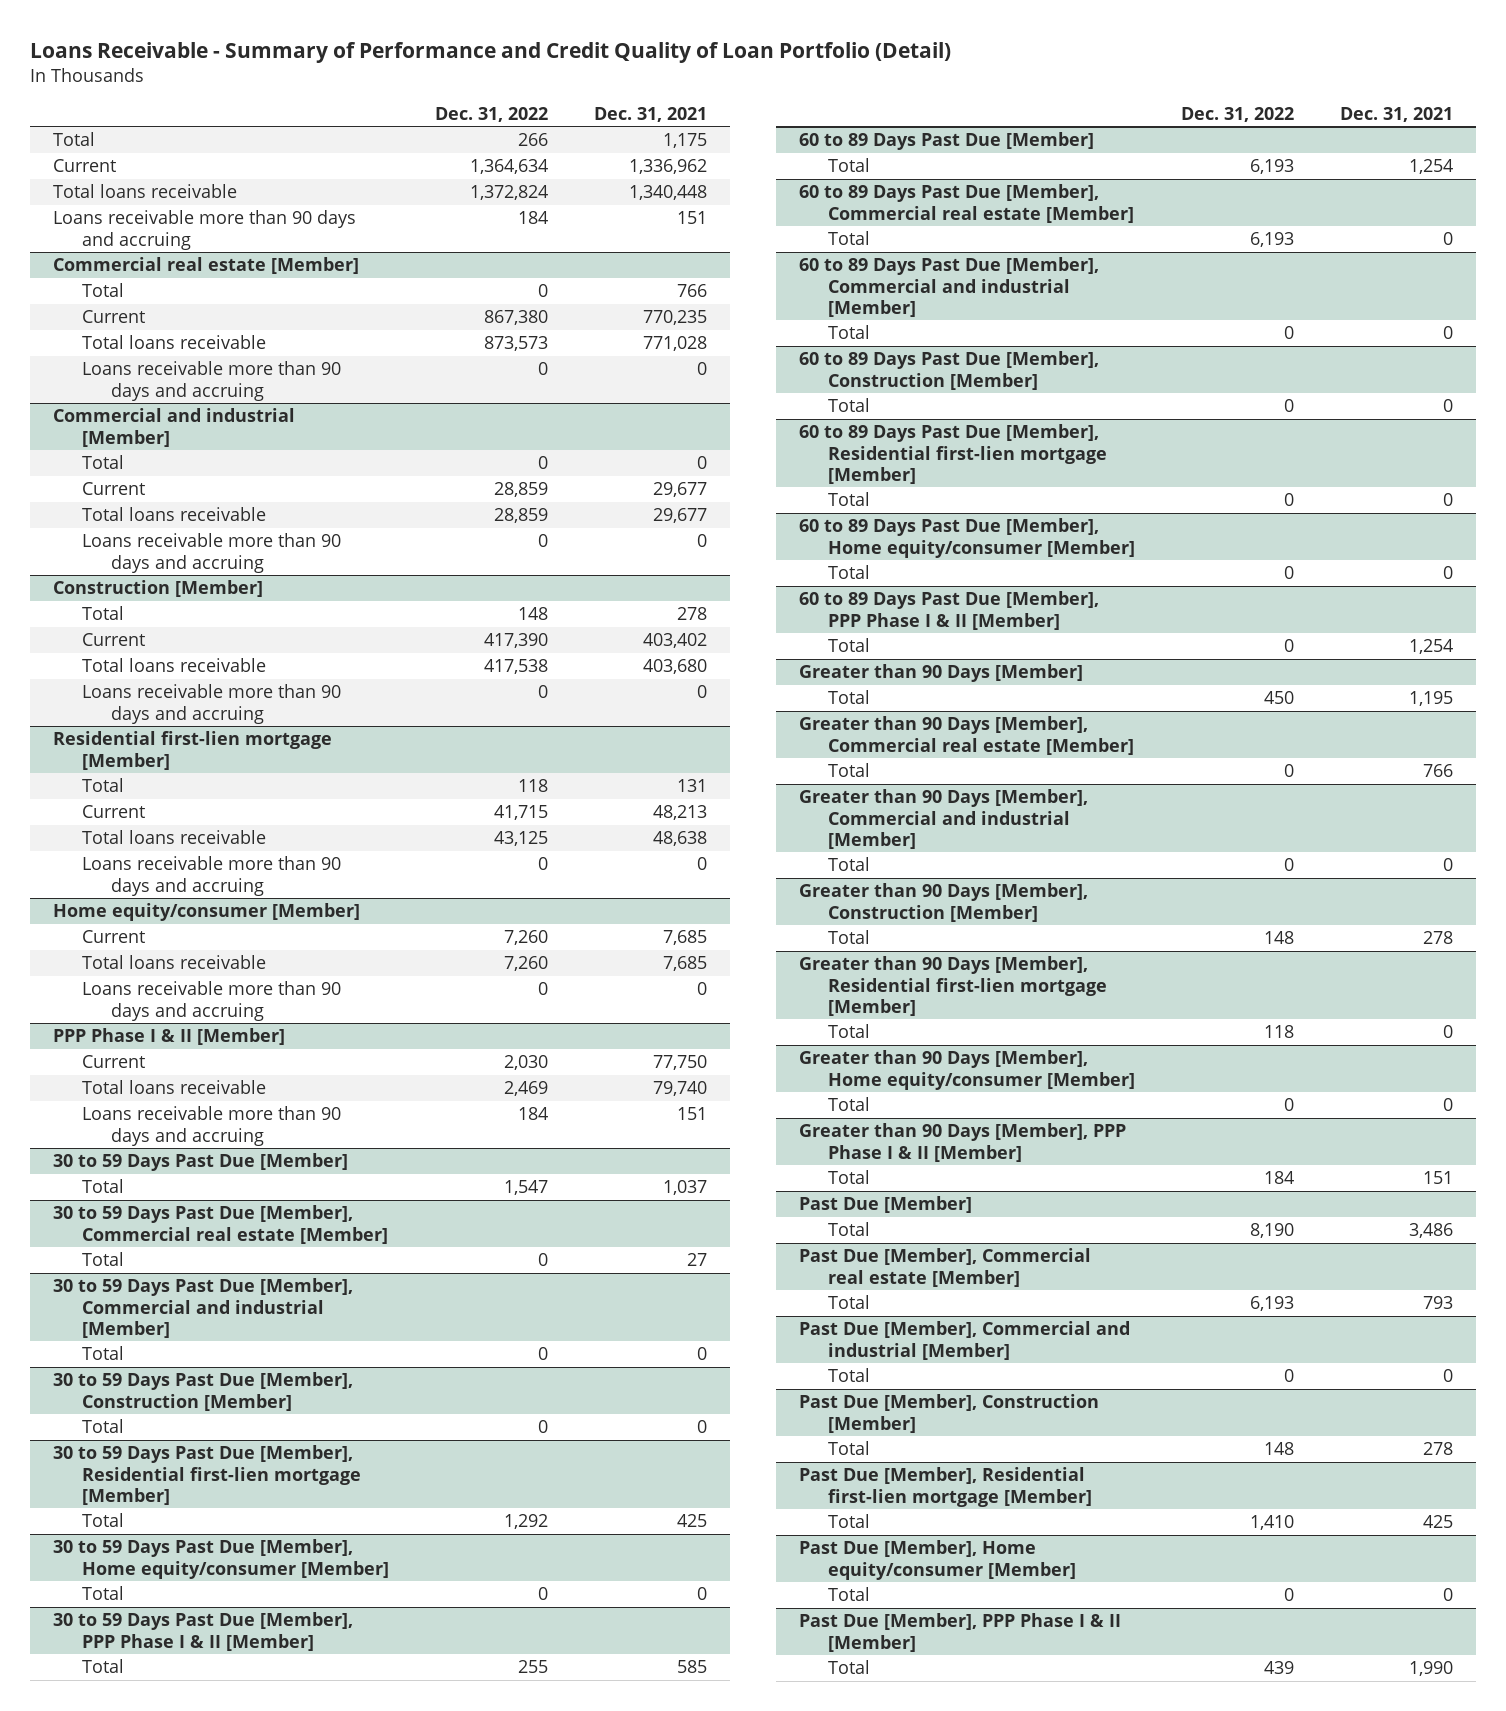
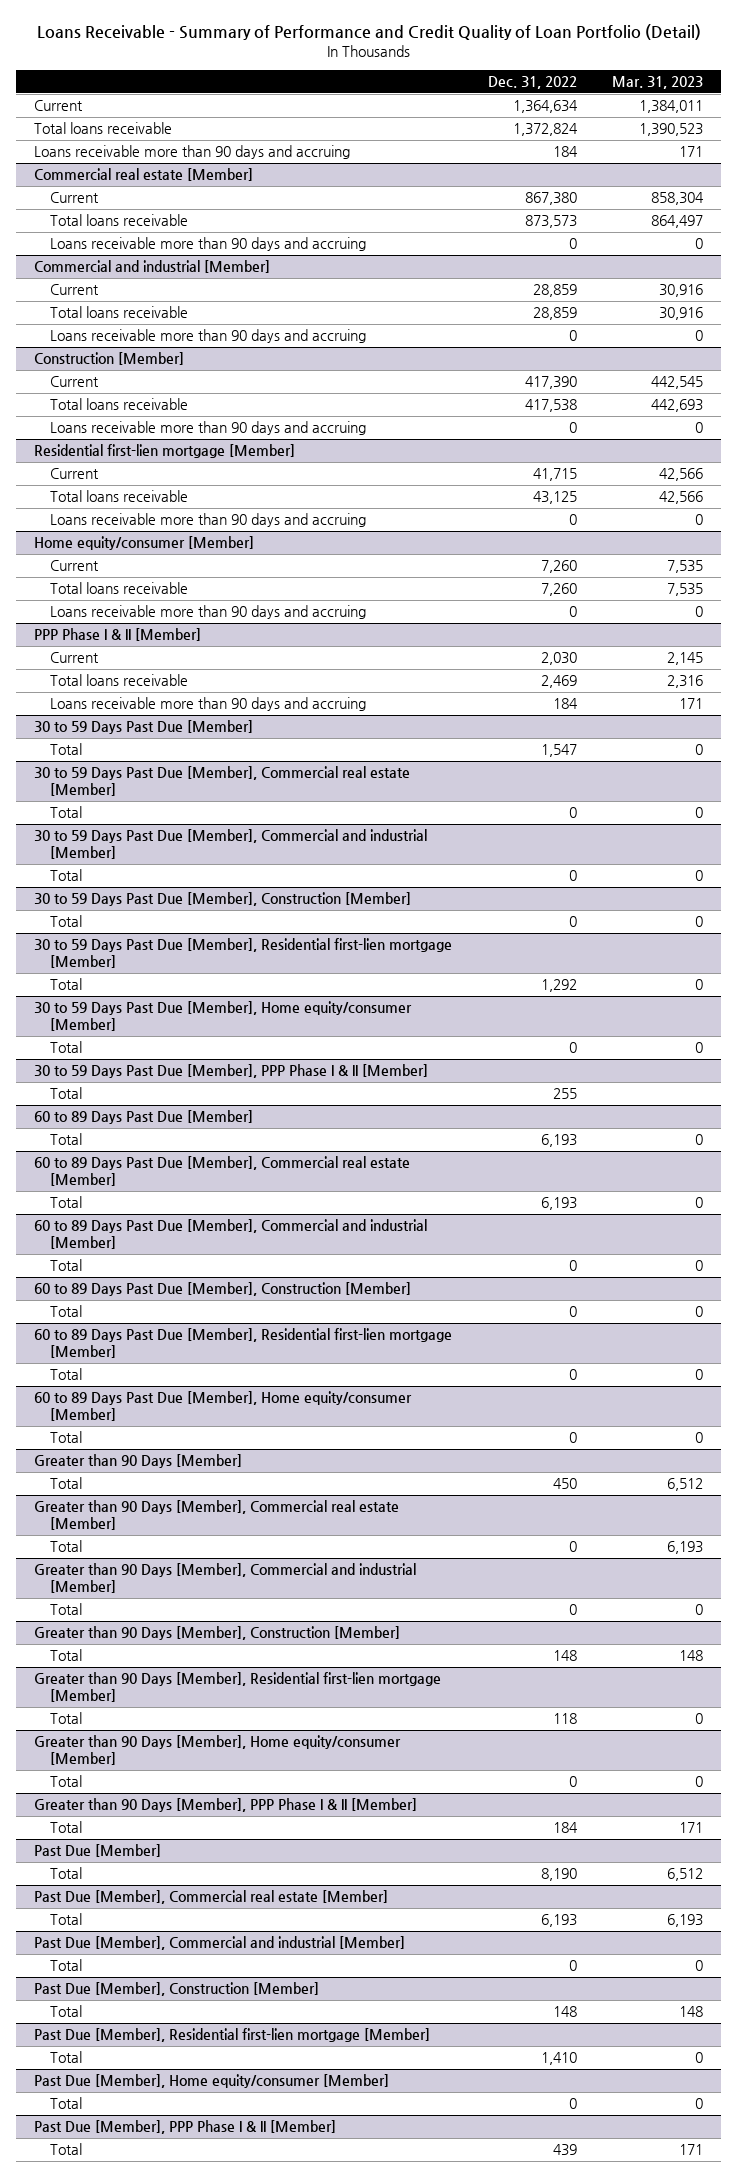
[594,106,708,122] Dec. 31, 2021 -> none
none -> [612,75,704,89] Mar. 31, 2023
[53,132,96,147] Total -> none
[81,283,124,298] Total -> none
[81,455,124,470] Total -> none
[81,606,124,621] Total -> none
[81,778,124,793] Total -> none
[798,591,1099,630] 60 to 89 Days Past Due [Member], PPP Phase I & II [Member] -> none
[827,638,870,653] Total -> none

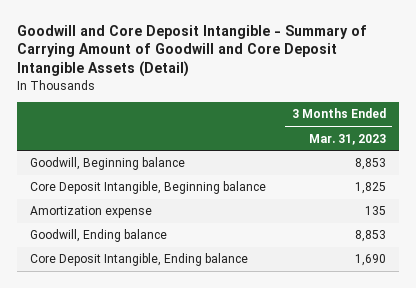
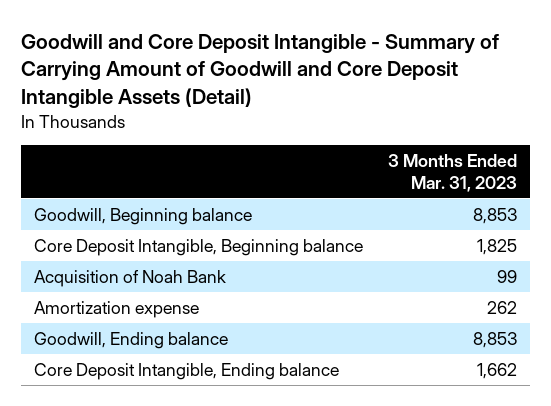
none -> [33,269,226,287] Acquisition of Noah Bank
[364,206,386,216] 135 -> [486,300,517,314] 262
[354,254,386,267] 1,690 -> [476,362,517,379] 1,662

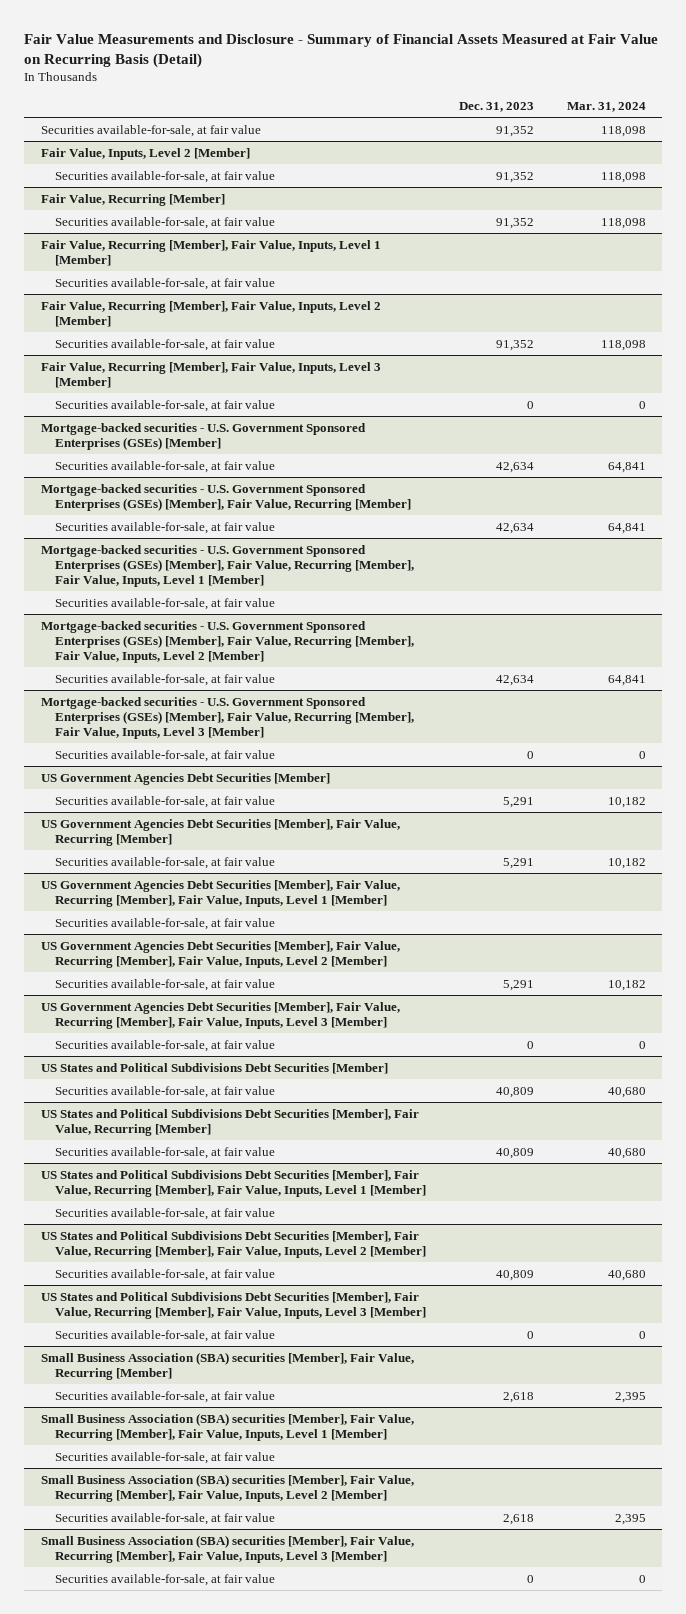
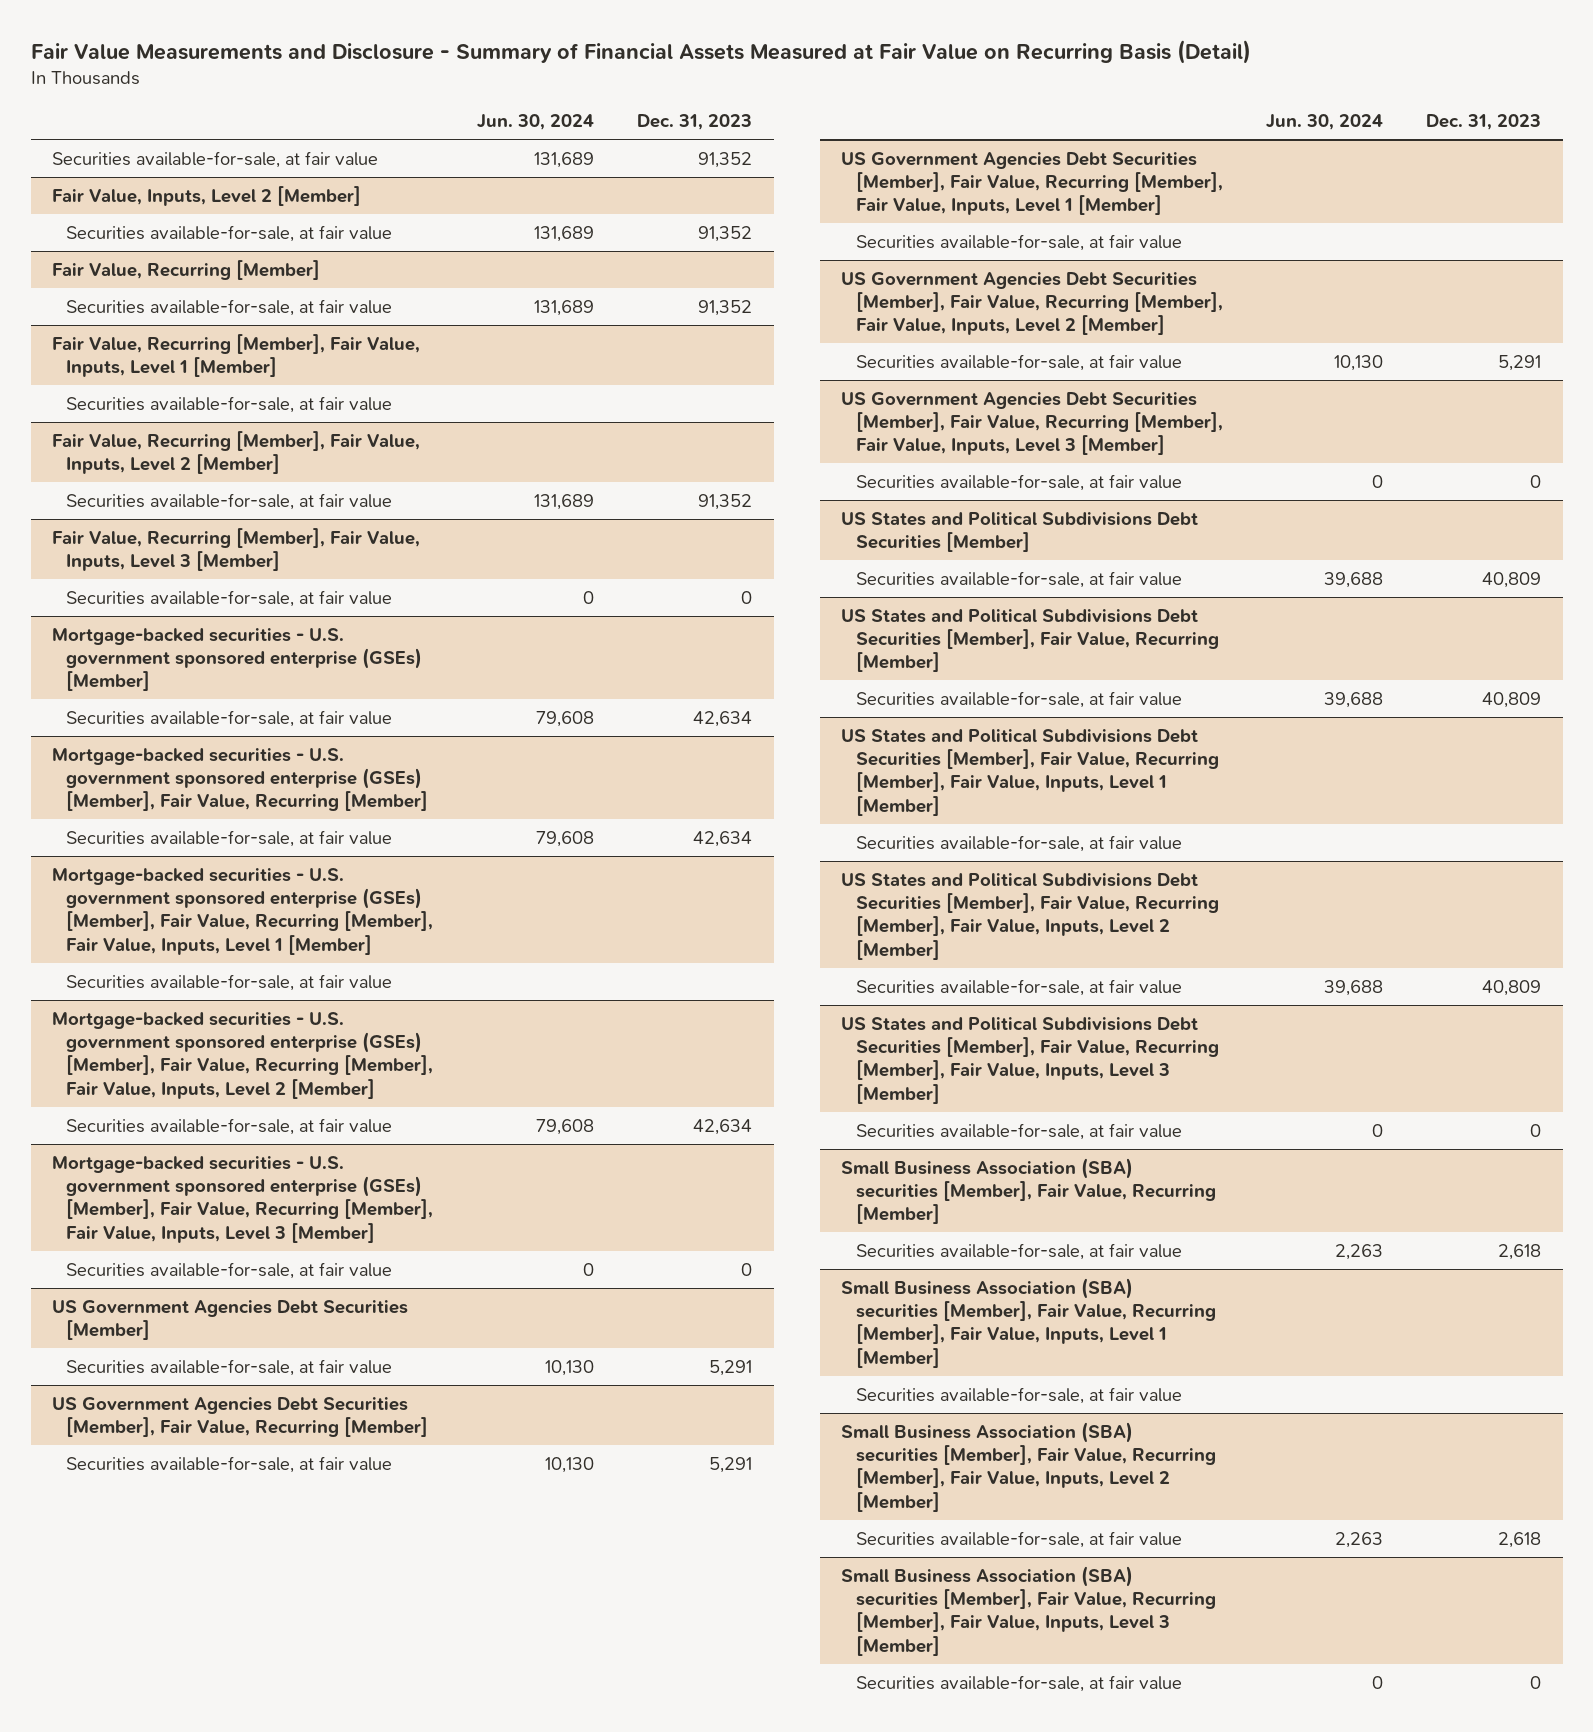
[566,101,646,112] Mar. 31, 2024 -> none
none -> [476,114,594,131] Jun. 30, 2024
[40,422,366,450] Mortgage-backed securities - U.S. Government Sponsored Enterprises (GSEs) [Member] -> [52,627,423,692] Mortgage-backed securities - U.S. government sponsored enterprise (GSEs) [Member]
[40,483,411,511] Mortgage-backed securities - U.S. Government Sponsored Enterprises (GSEs) [Member], Fair Value, Recurring [Member] -> [52,747,429,812] Mortgage-backed securities - U.S. government sponsored enterprise (GSEs) [Member], Fair Value, Recurring [Member]
[40,544,414,587] Mortgage-backed securities - U.S. Government Sponsored Enterprises (GSEs) [Member], Fair Value, Recurring [Member], Fair Value, Inputs, Level 1 [Member] -> [52,867,434,955] Mortgage-backed securities - U.S. government sponsored enterprise (GSEs) [Member], Fair Value, Recurring [Member], Fair Value, Inputs, Level 1 [Member]
[40,620,414,663] Mortgage-backed securities - U.S. Government Sponsored Enterprises (GSEs) [Member], Fair Value, Recurring [Member], Fair Value, Inputs, Level 2 [Member] -> [52,1011,434,1099] Mortgage-backed securities - U.S. government sponsored enterprise (GSEs) [Member], Fair Value, Recurring [Member], Fair Value, Inputs, Level 2 [Member]
[40,696,414,739] Mortgage-backed securities - U.S. Government Sponsored Enterprises (GSEs) [Member], Fair Value, Recurring [Member], Fair Value, Inputs, Level 3 [Member] -> [52,1155,434,1243] Mortgage-backed securities - U.S. government sponsored enterprise (GSEs) [Member], Fair Value, Recurring [Member], Fair Value, Inputs, Level 3 [Member]

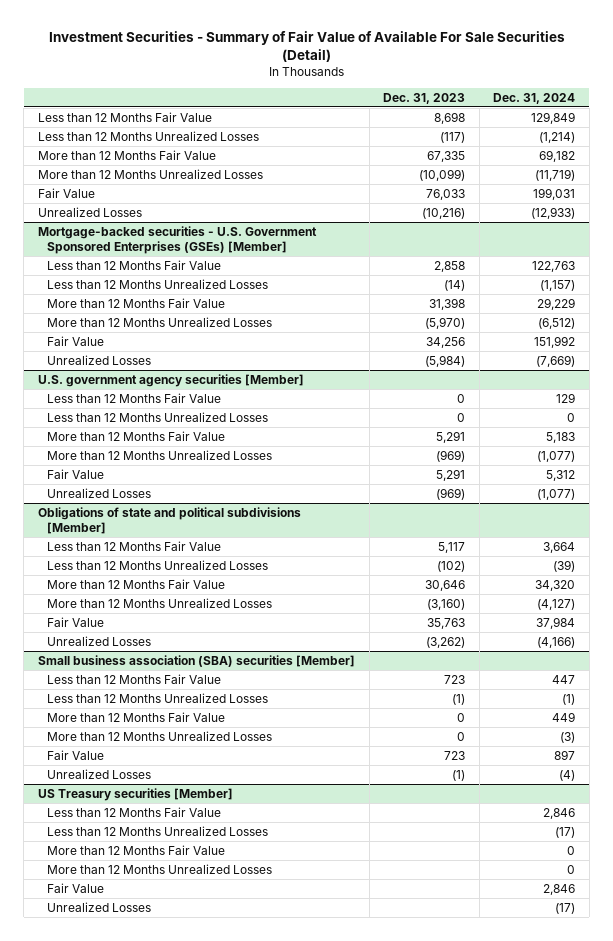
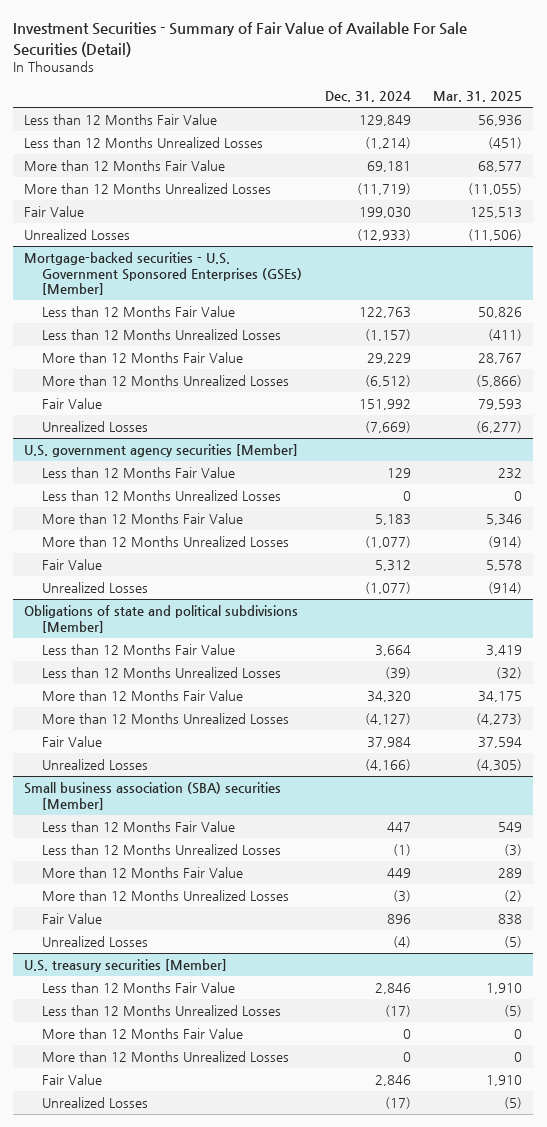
[383,92,466,104] Dec. 31, 2023 -> none
none -> [433,91,523,103] Mar. 31, 2025
[539,149,576,162] 69,182 -> [366,161,411,173] 69,181
[533,187,576,200] 199,031 -> [358,207,411,219] 199,030
[554,749,576,760] 897 -> [386,914,411,925] 896
[37,787,233,801] US Treasury securities [Member] -> [24,959,228,973] U.S. treasury securities [Member]

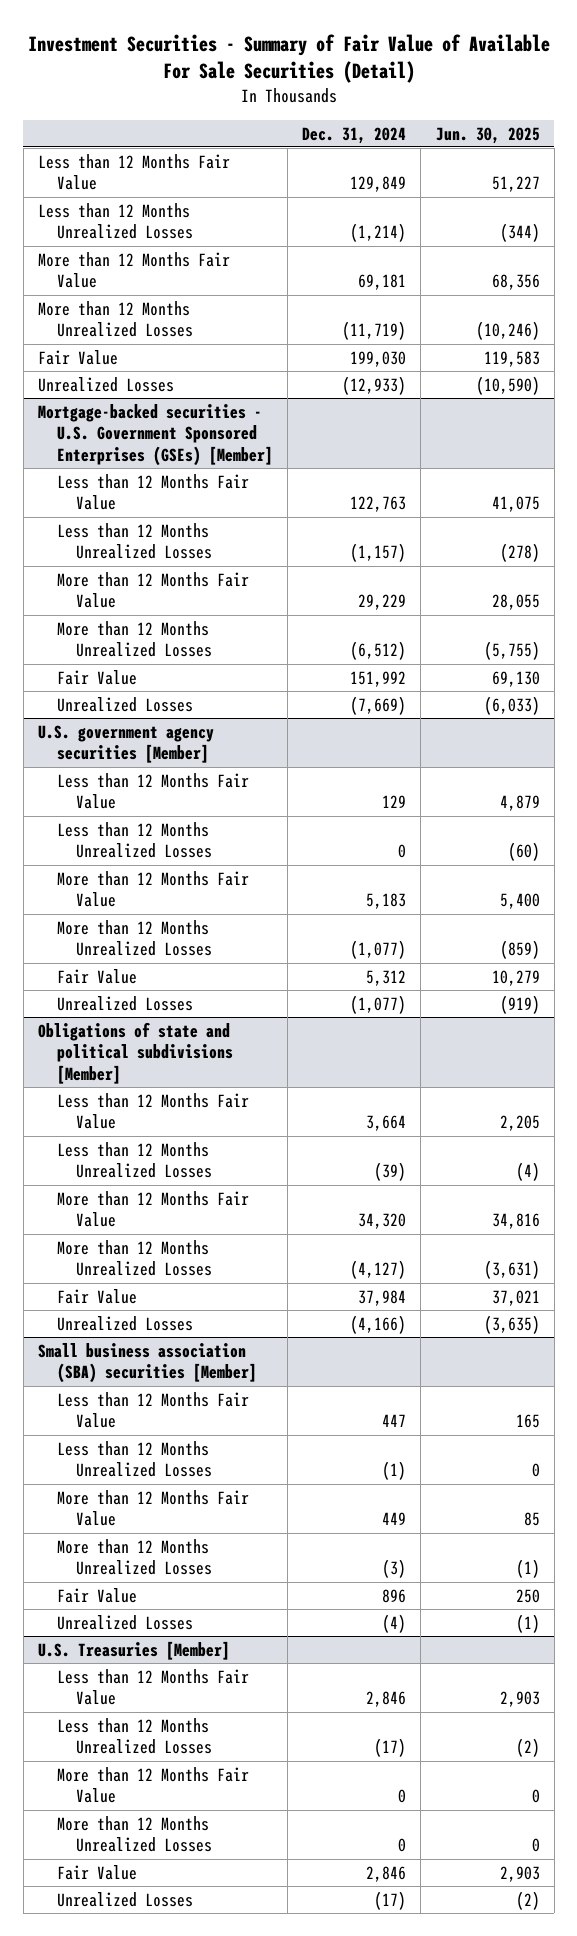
[433,91,523,103] Mar. 31, 2025 -> none
none -> [435,126,540,144] Jun. 30, 2025
[24,959,228,973] U.S. treasury securities [Member] -> [37,1640,230,1660] U.S. Treasuries [Member]

